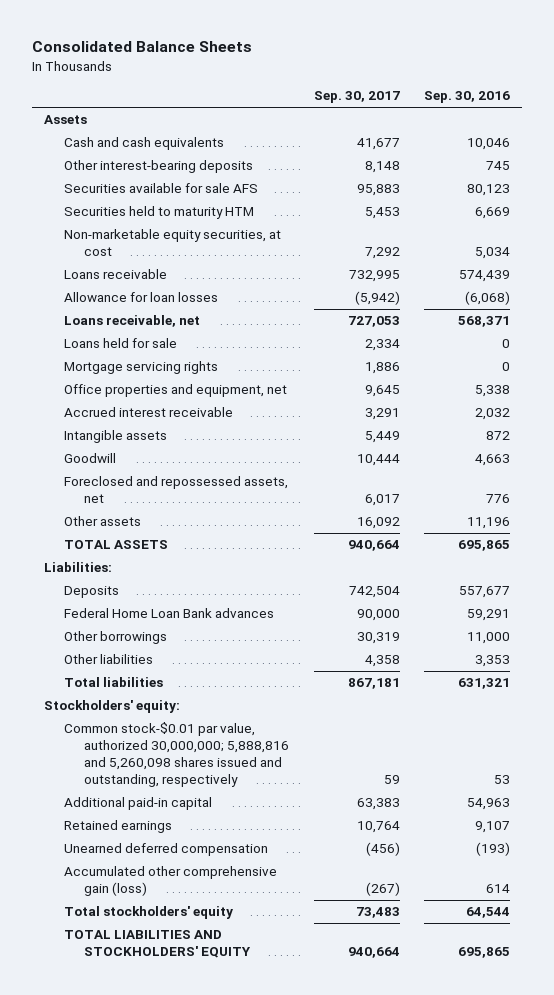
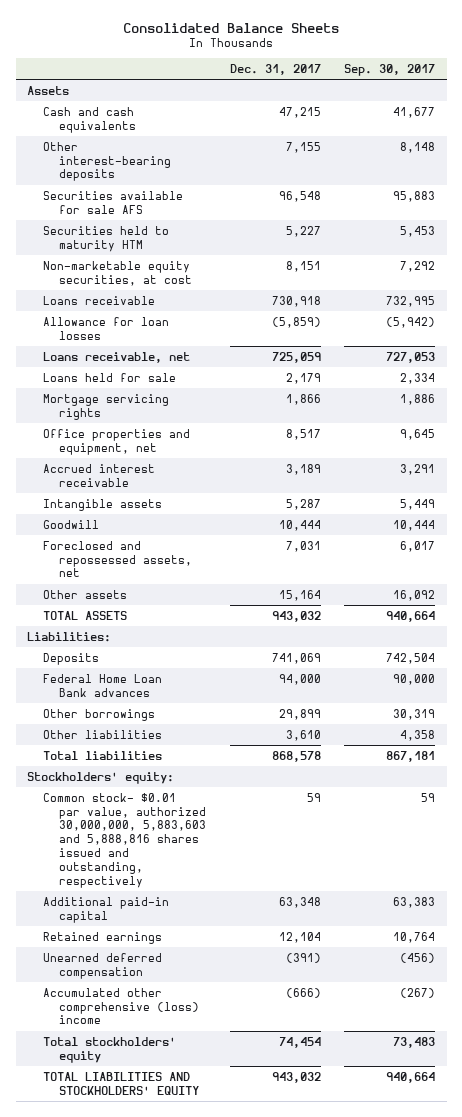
[424,91,511,104] Sep. 30, 2016 -> none
none -> [229,63,321,75] Dec. 31, 2017
[63,722,289,788] Common stock-$0.01 par value, authorized 30,000,000; 5,888,816 and 5,260,098 shares issued and outstanding, respectively -> [43,792,207,889] Common stock- $0.01 par value, authorized 30,000,000, 5,883,603 and 5,888,816 shares issued and outstanding, respectively
[63,866,277,897] Accumulated other comprehensive gain (loss) -> [43,987,200,1025] Accumulated other comprehensive (loss) income

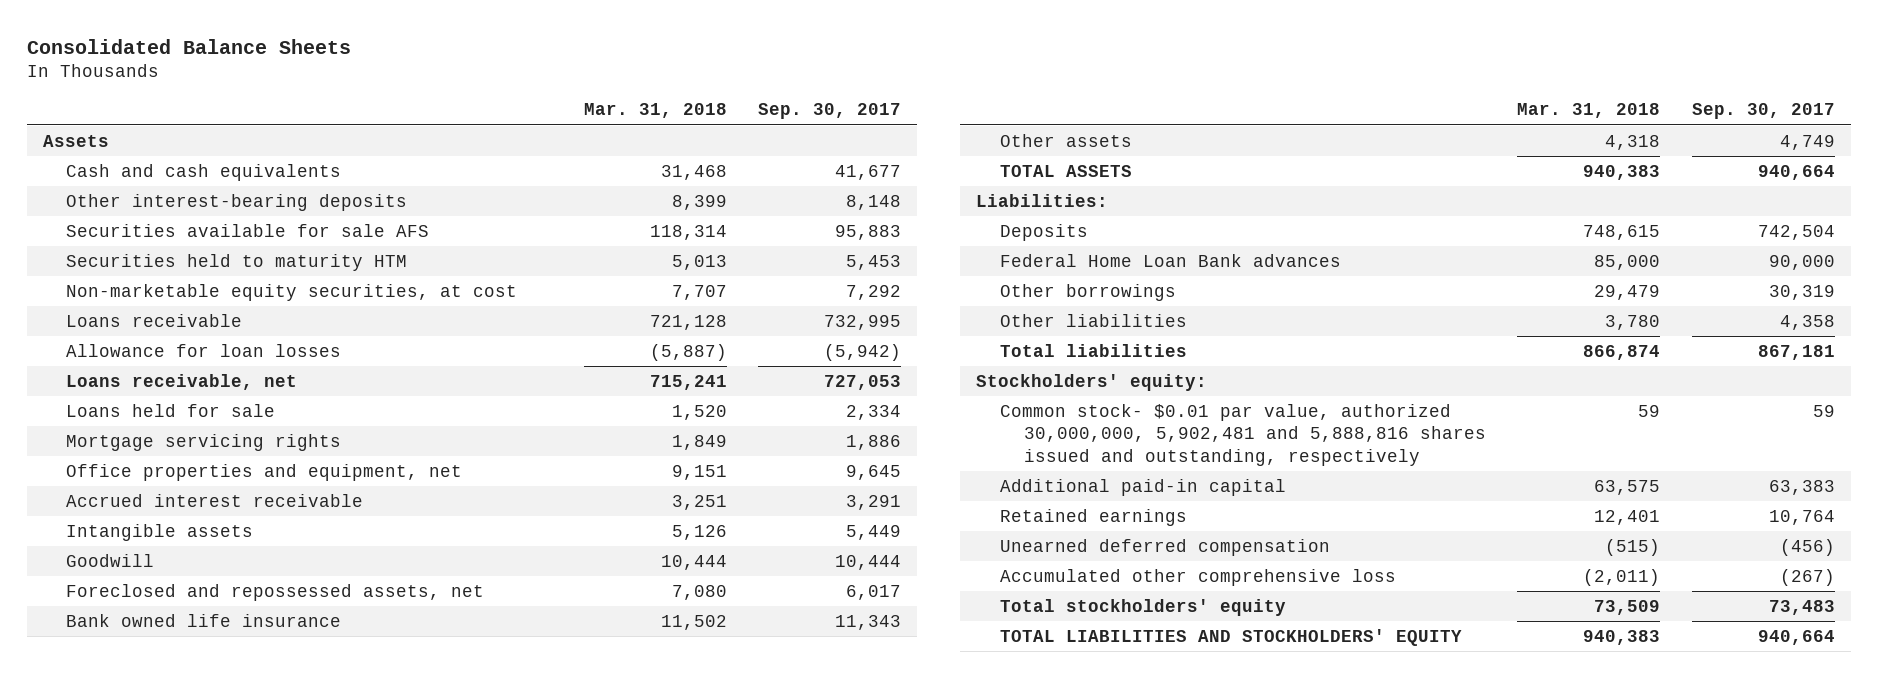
[229,63,321,75] Dec. 31, 2017 -> none
none -> [583,103,727,119] Mar. 31, 2018
none -> [66,613,342,627] Bank owned life insurance
[393,589,436,601] 16,092 -> [1779,134,1835,150] 4,749
[43,792,207,889] Common stock- $0.01 par value, authorized 30,000,000, 5,883,603 and 5,888,816 shares issued and outstanding, respectively -> [999,403,1486,466] Common stock- $0.01 par value, authorized 30,000,000, 5,902,481 and 5,888,816 shares issued and outstanding, respectively
[43,987,200,1025] Accumulated other comprehensive (loss) income -> [999,568,1396,586] Accumulated other comprehensive loss

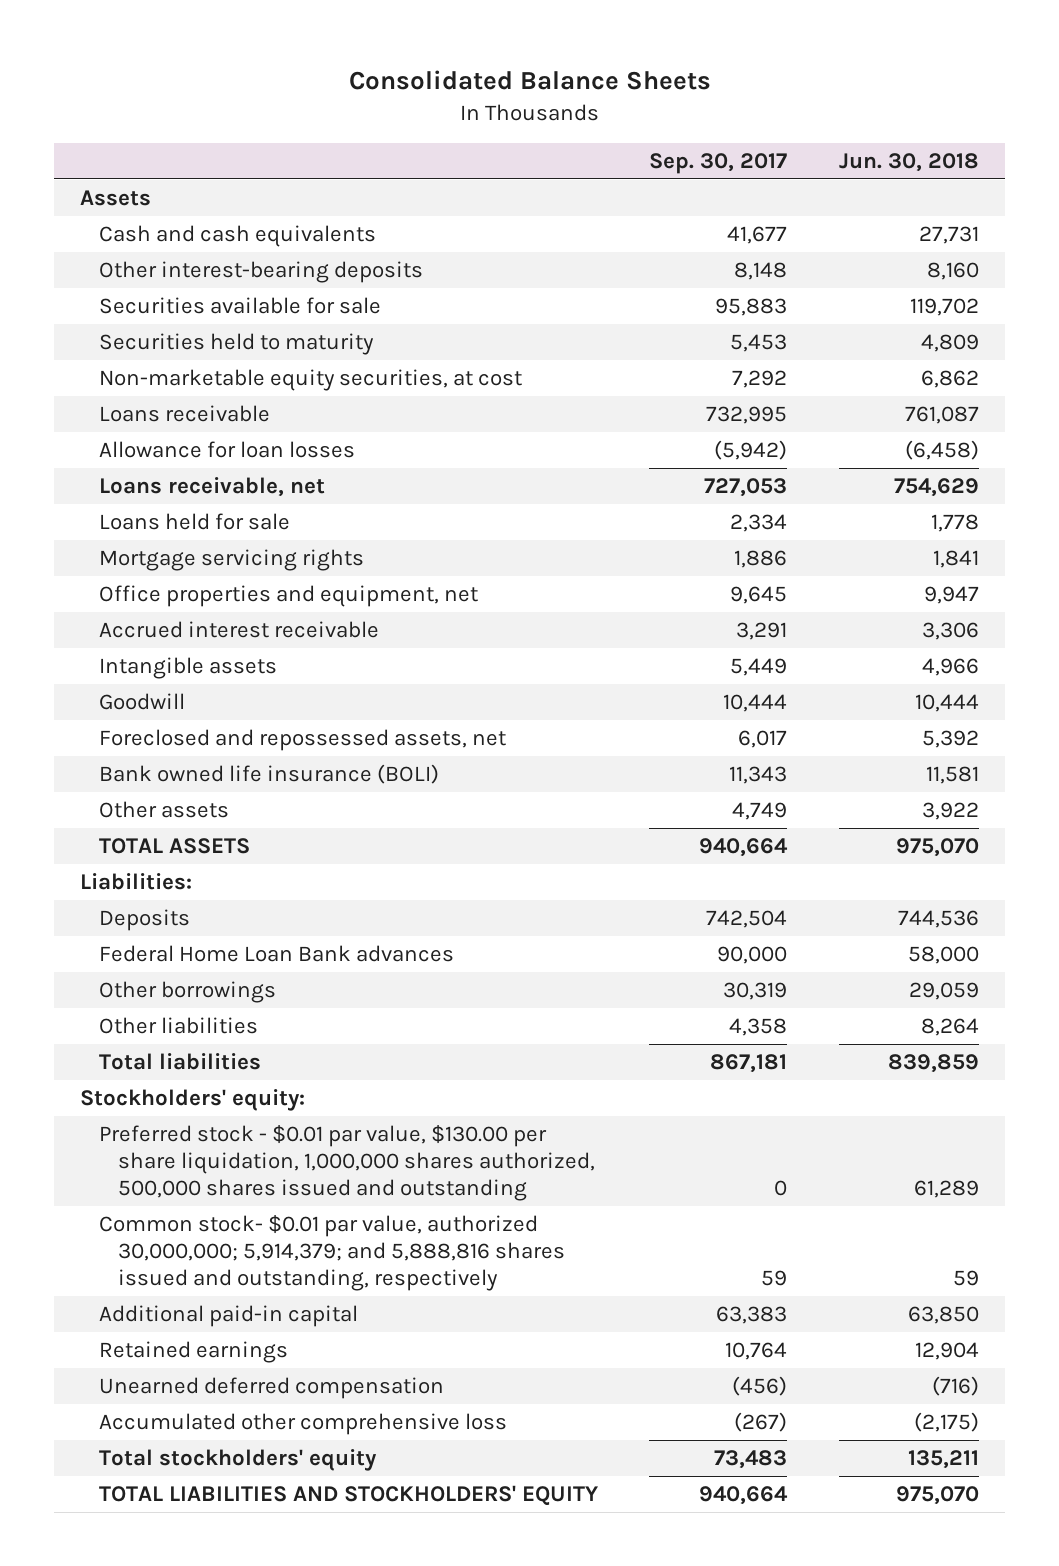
[583,103,727,119] Mar. 31, 2018 -> none
none -> [838,152,979,172] Jun. 30, 2018
[66,223,430,237] Securities available for sale AFS -> [98,297,381,315] Securities available for sale
[66,253,408,271] Securities held to maturity HTM -> [98,333,374,356] Securities held to maturity
[66,613,342,627] Bank owned life insurance -> [98,764,439,785] Bank owned life insurance (BOLI)
none -> [98,1125,595,1201] Preferred stock - $0.01 par value, $130.00 per share liquidation, 1,000,000 shares authorized, 500,000 shares issued and outstanding
[999,403,1486,466] Common stock- $0.01 par value, authorized 30,000,000, 5,902,481 and 5,888,816 shares issued and outstanding, respectively -> [98,1215,565,1291] Common stock- $0.01 par value, authorized 30,000,000; 5,914,379; and 5,888,816 shares issued and outstanding, respectively

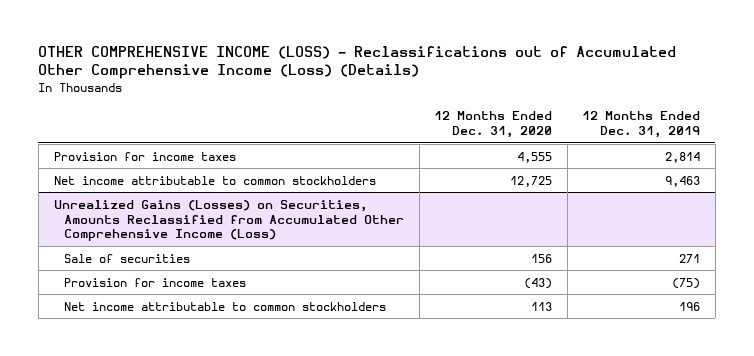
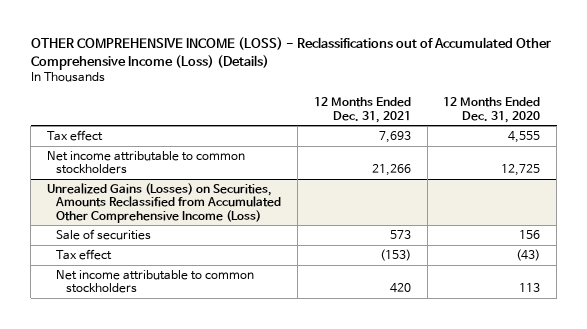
[582,111,701,139] 12 Months Ended Dec. 31, 2019 -> none
none -> [313,97,411,123] 12 Months Ended Dec. 31, 2021
[53,151,236,161] Provision for income taxes -> [47,129,104,141] Tax effect
[64,277,247,287] Provision for income taxes -> [56,248,113,260] Tax effect

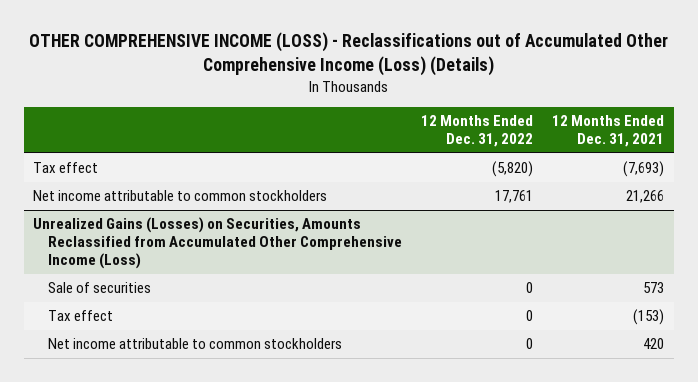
[443,97,541,123] 12 Months Ended Dec. 31, 2020 -> none
none -> [421,115,534,148] 12 Months Ended Dec. 31, 2022
[378,130,411,143] 7,693 -> [623,161,665,178] (7,693)

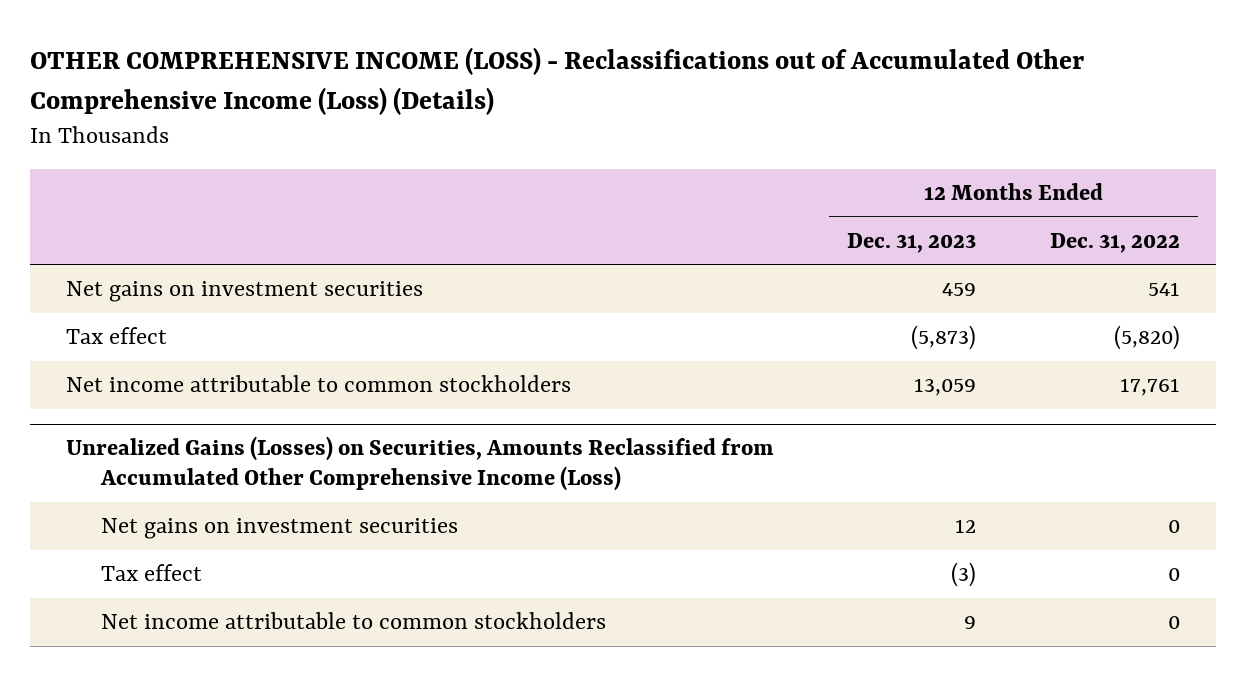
[552,115,665,148] 12 Months Ended Dec. 31, 2021 -> none
none -> [847,232,977,253] Dec. 31, 2023
none -> [66,281,424,303] Net gains on investment securities
[48,282,152,294] Sale of securities -> none
none -> [101,518,459,540] Net gains on investment securities

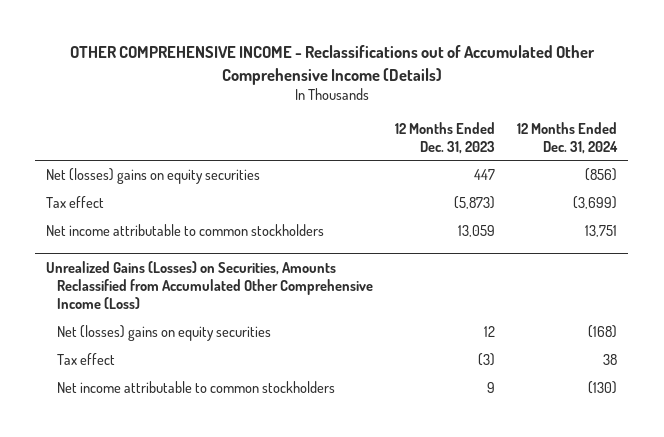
[29,47,1084,115] OTHER COMPREHENSIVE INCOME (LOSS) - Reclassifications out of Accumulated Other Comprehensive Income (Loss) (Details) -> [69,45,595,85] OTHER COMPREHENSIVE INCOME - Reclassifications out of Accumulated Other Comprehensive Income (Details)
[1049,232,1180,253] Dec. 31, 2022 -> none
none -> [517,121,619,154] 12 Months Ended Dec. 31, 2024
[66,281,424,303] Net gains on investment securities -> [46,168,261,185] Net (losses) gains on equity securities
[942,283,977,297] 459 -> [474,169,496,181] 447
[101,518,459,540] Net gains on investment securities -> [57,325,272,342] Net (losses) gains on equity securities

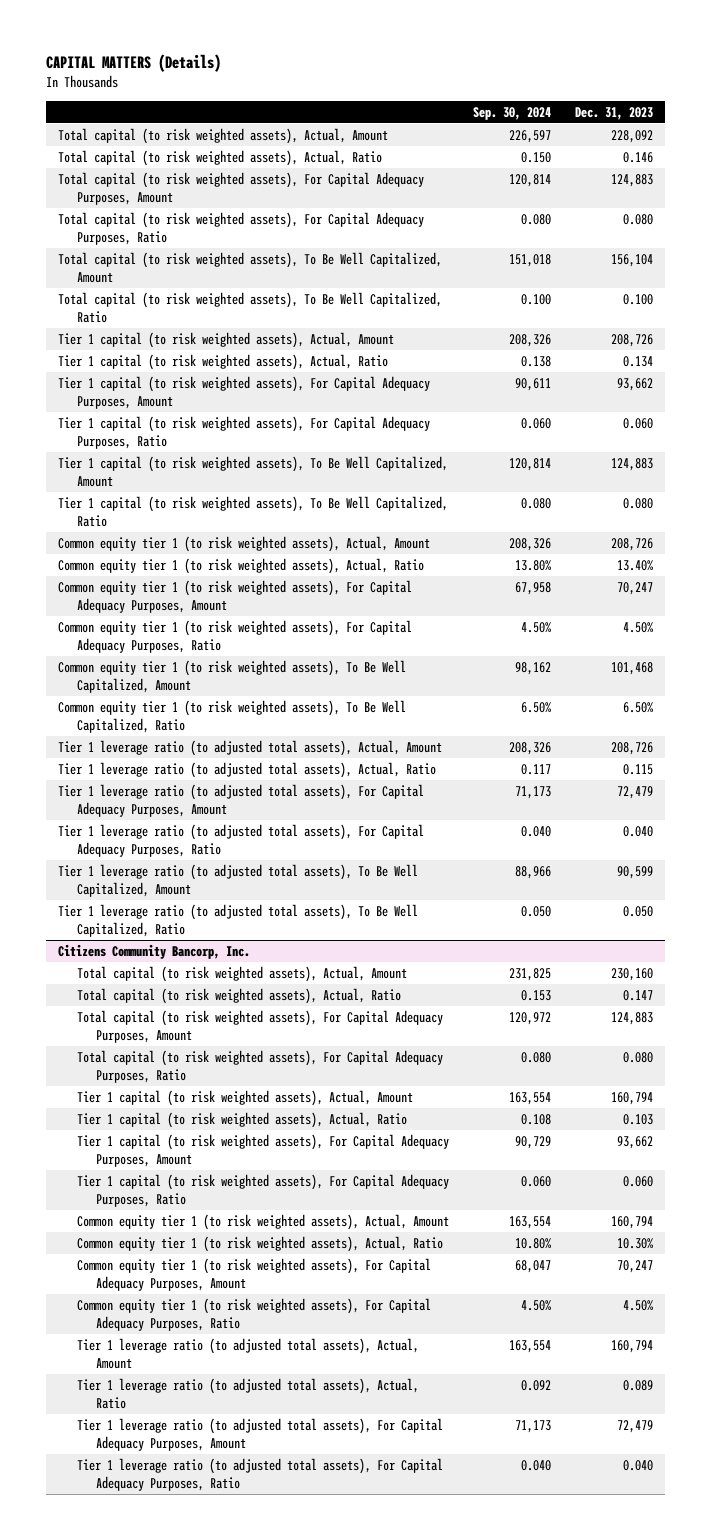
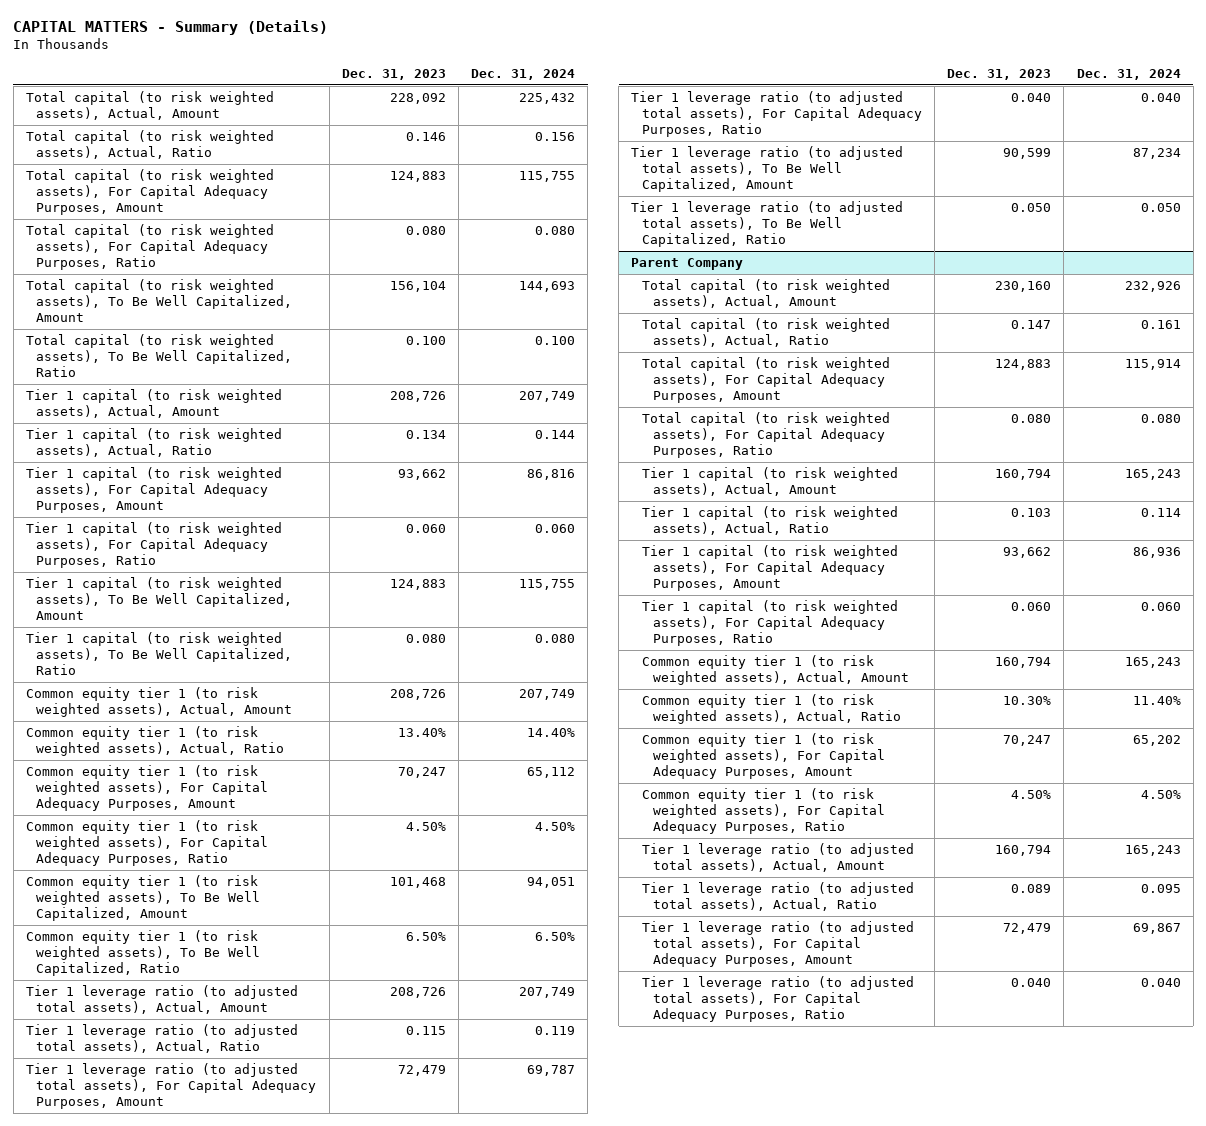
[45,53,221,72] CAPITAL MATTERS (Details) -> [13,20,329,36] CAPITAL MATTERS - Summary (Details)
[473,106,552,120] Sep. 30, 2024 -> none
none -> [471,68,576,80] Dec. 31, 2024
[57,943,250,959] Citizens Community Bancorp, Inc. -> [631,258,744,271] Parent Company

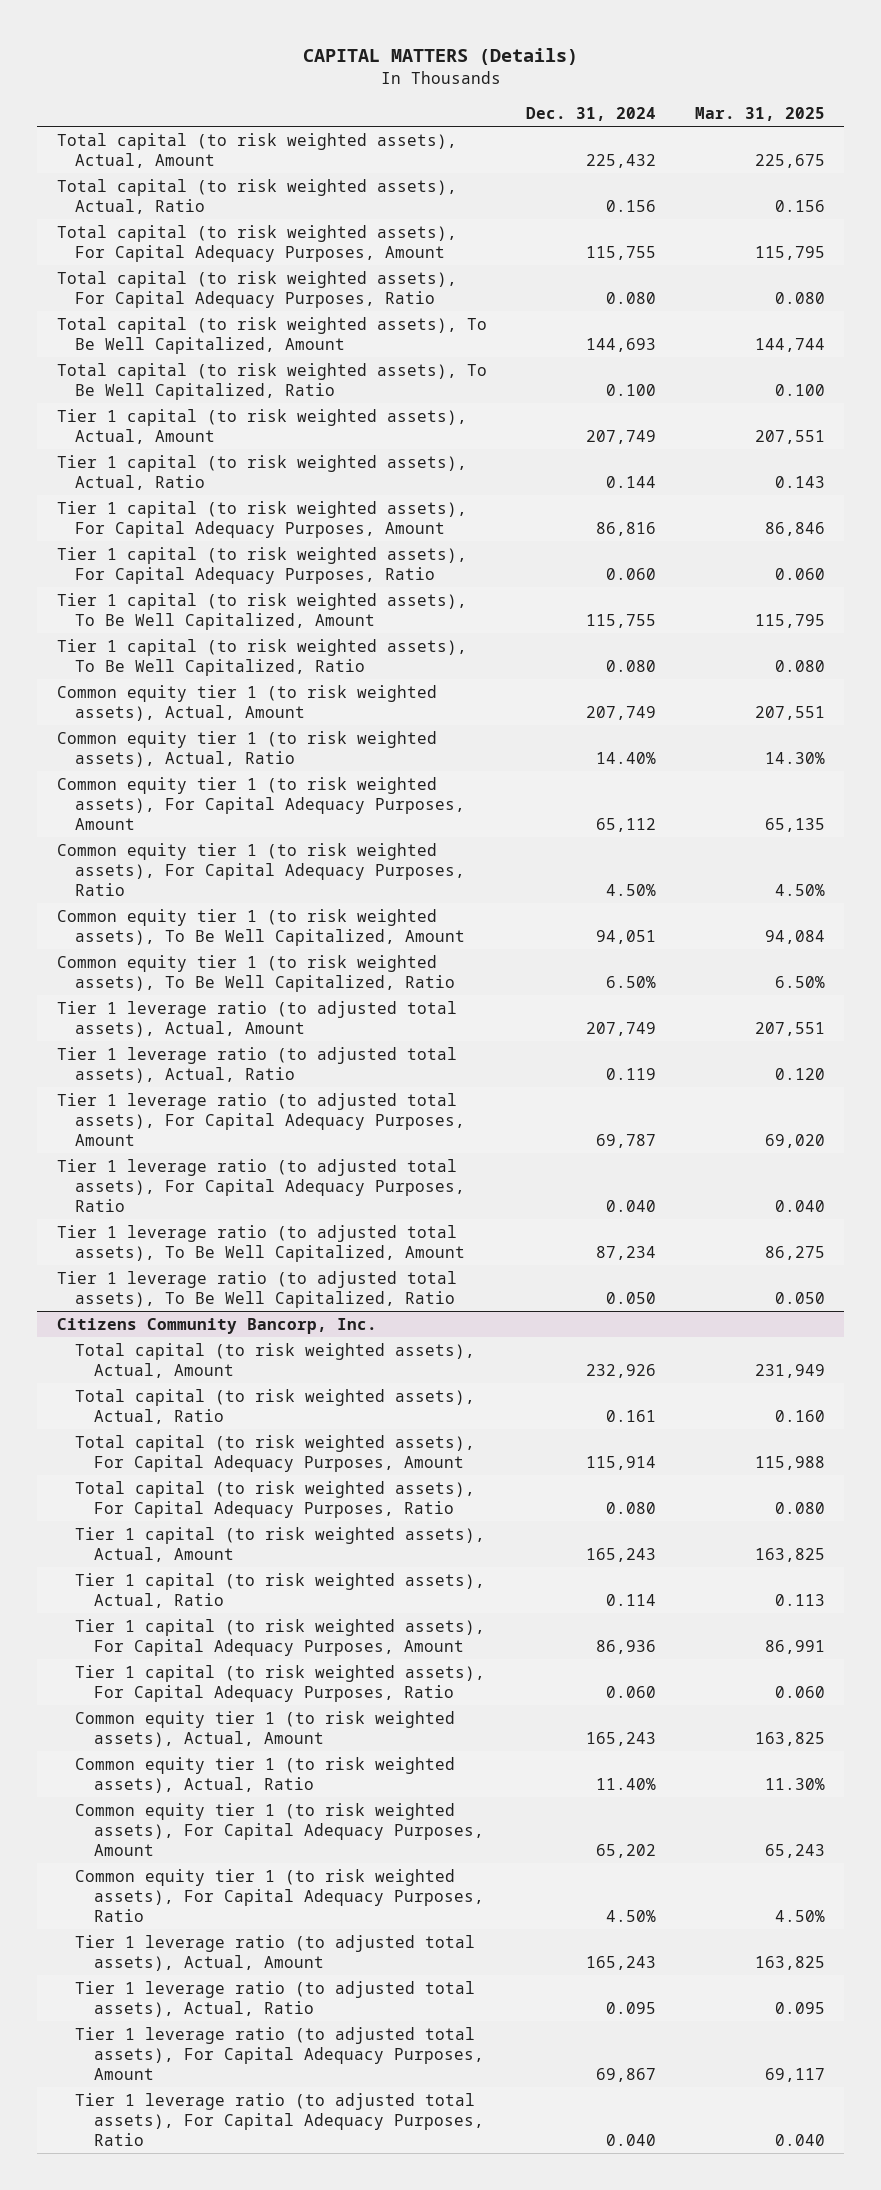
[13,20,329,36] CAPITAL MATTERS - Summary (Details) -> [302,48,578,66] CAPITAL MATTERS (Details)
[341,68,446,80] Dec. 31, 2023 -> none
none -> [694,106,825,121] Mar. 31, 2025
[631,258,744,271] Parent Company -> [56,1317,377,1334] Citizens Community Bancorp, Inc.

